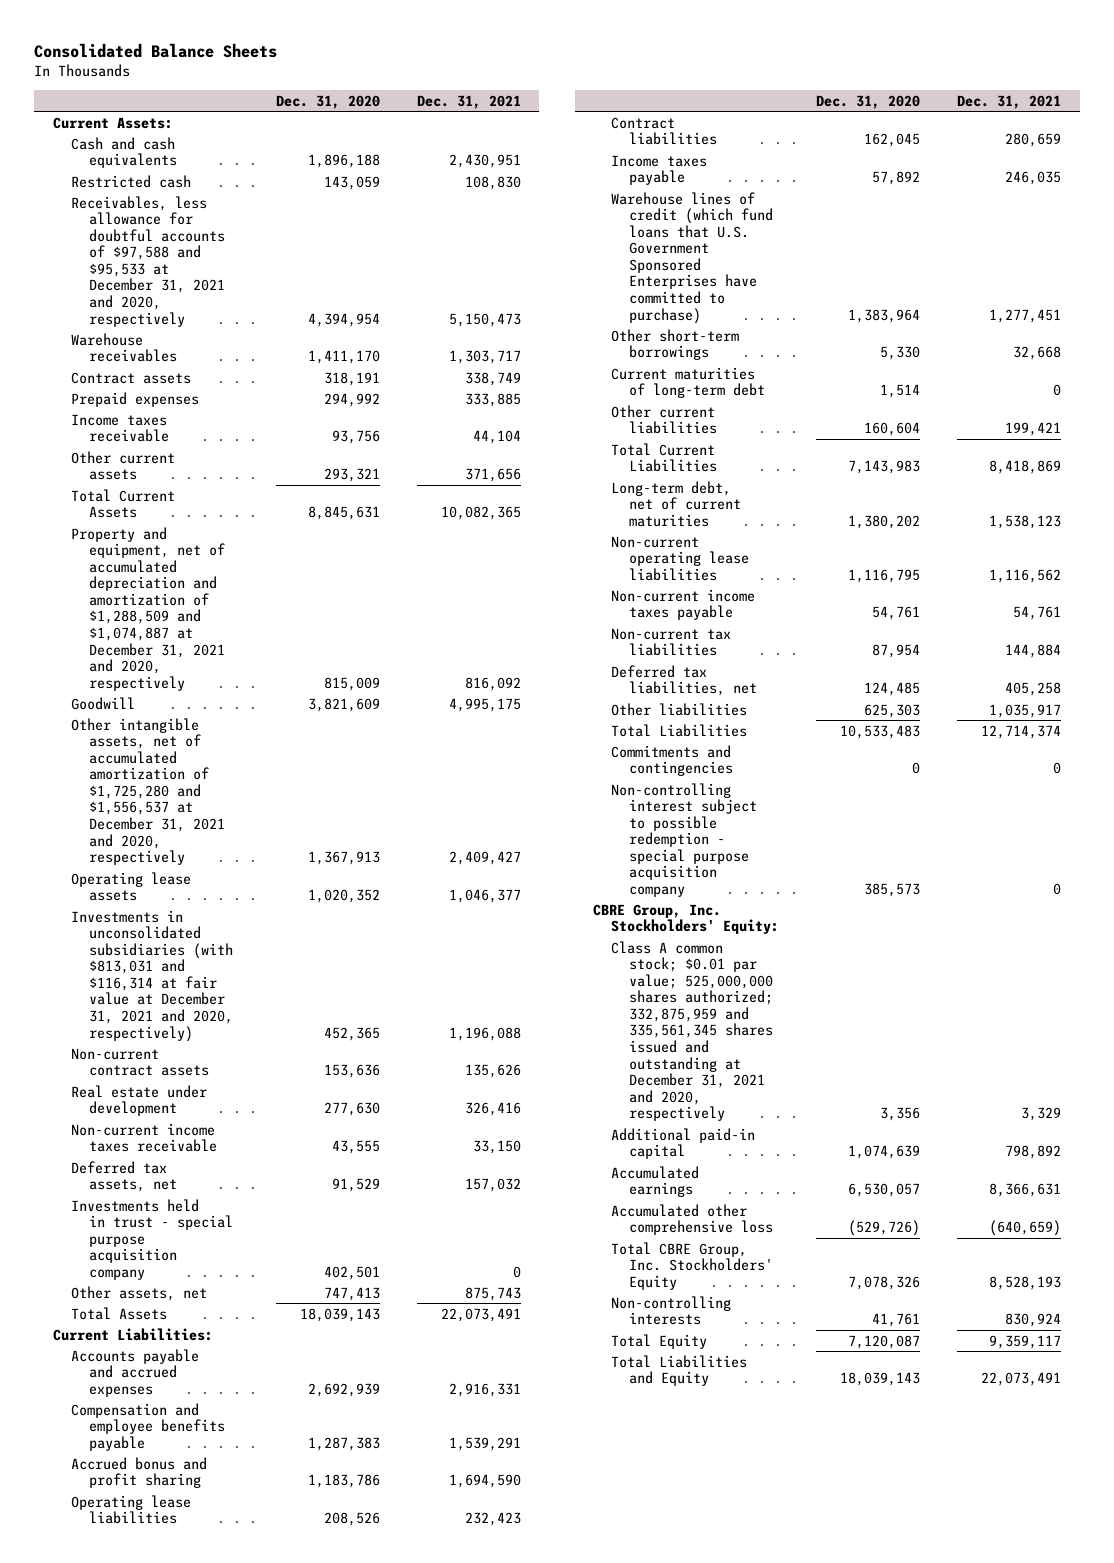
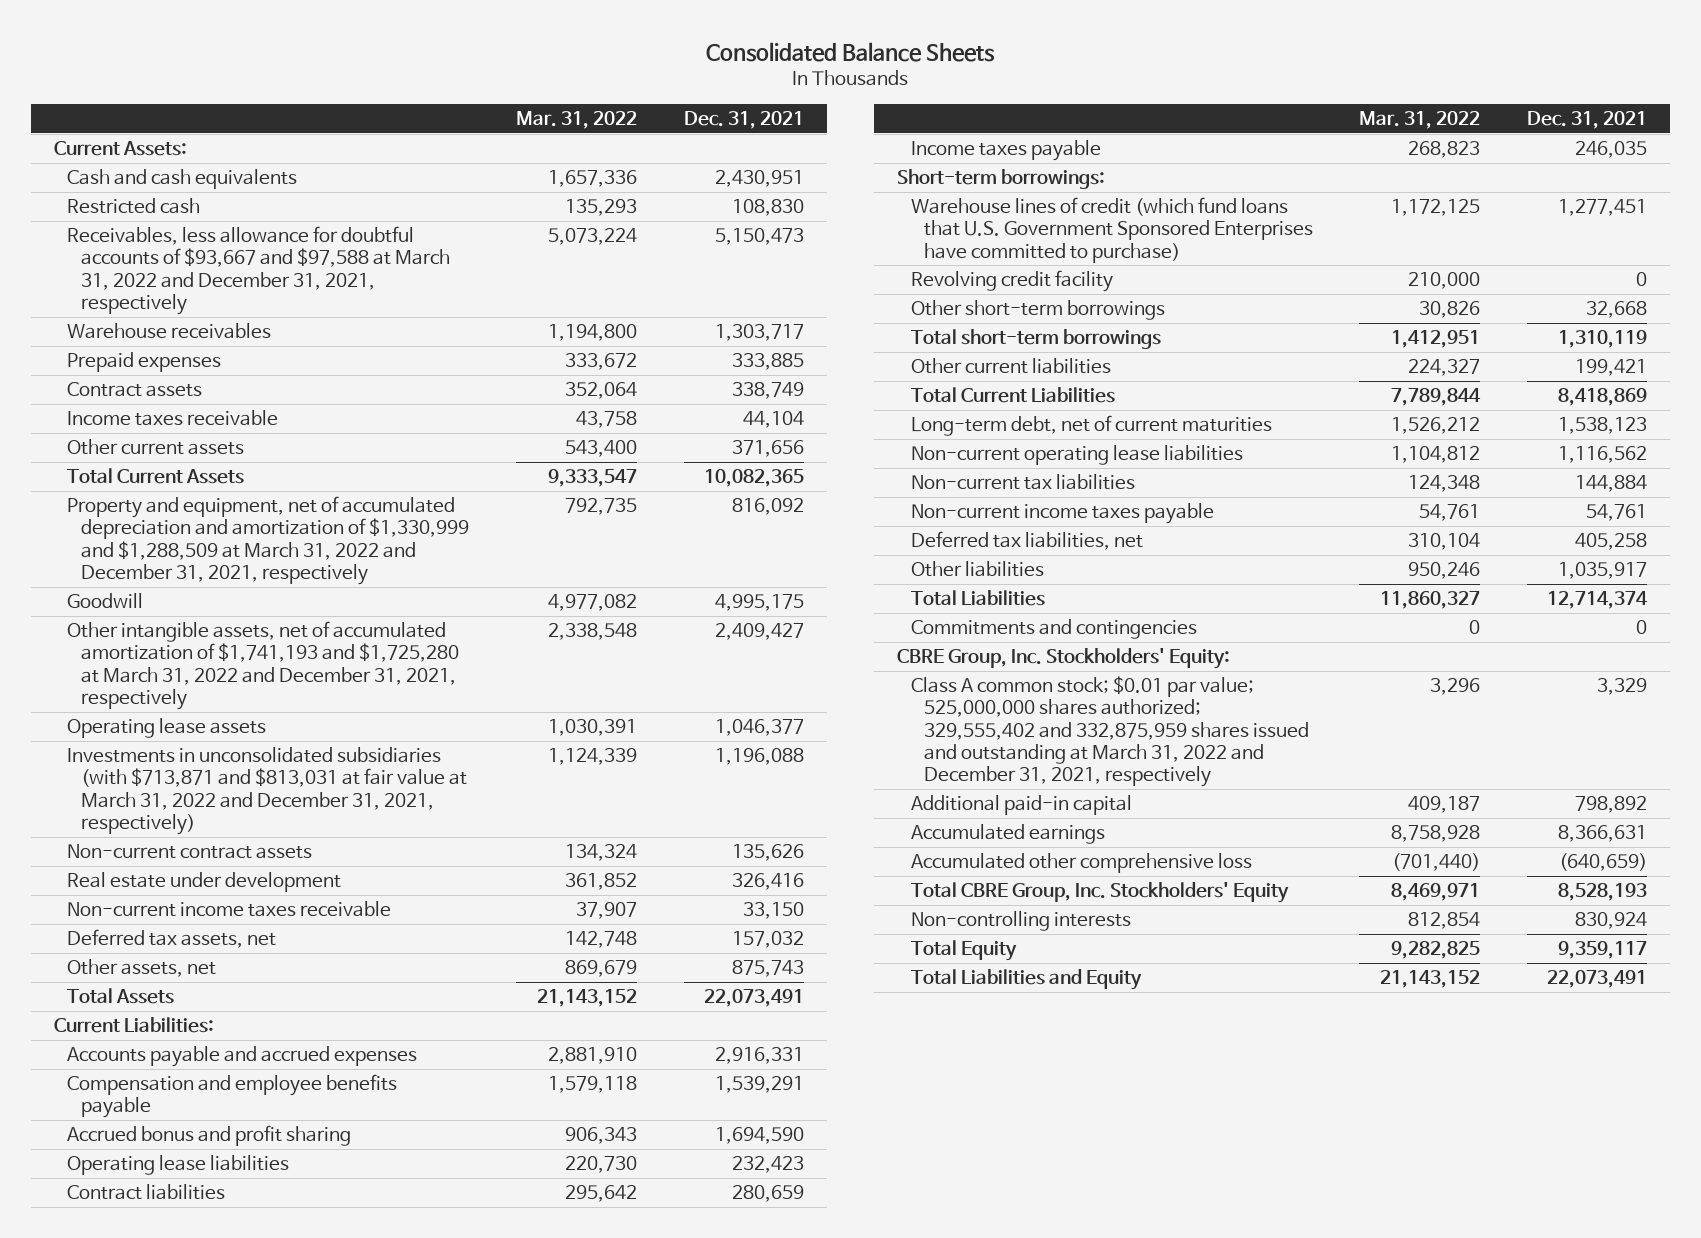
[275,94,380,109] Dec. 31, 2020 -> none
none -> [516,111,638,130] Mar. 31, 2022
[70,195,225,327] Receivables, less allowance for doubtful accounts of $97,588 and $95,533 at December 31, 2021 and 2020, respectively -> [67,226,450,315] Receivables, less allowance for doubtful accounts of $93,667 and $97,588 at March 31, 2022 and December 31, 2021, respectively
[70,371,191,384] Contract assets -> [67,382,203,398] Contract assets
[70,526,225,691] Property and equipment, net of accumulated depreciation and amortization of $1,288,509 and $1,074,887 at December 31, 2021 and 2020, respectively -> [67,496,469,585] Property and equipment, net of accumulated depreciation and amortization of $1,330,999 and $1,288,509 at March 31, 2022 and December 31, 2021, respectively
[70,717,225,866] Other intangible assets, net of accumulated amortization of $1,725,280 and $1,556,537 at December 31, 2021 and 2020, respectively -> [67,621,459,710] Other intangible assets, net of accumulated amortization of $1,741,193 and $1,725,280 at March 31, 2022 and December 31, 2021, respectively
[70,909,233,1042] Investments in unconsolidated subsidiaries (with $813,031 and $116,314 at fair value at December 31, 2021 and 2020, respectively) -> [67,747,467,835] Investments in unconsolidated subsidiaries (with $713,871 and $813,031 at fair value at March 31, 2022 and December 31, 2021, respectively)
[70,1198,233,1280] Investments held in trust - special purpose acquisition company -> none
none -> [897,169,1106,190] Short-term borrowings:
none -> [910,270,1113,293] Revolving credit facility
[611,366,766,399] Current maturities of long-term debt -> none
none -> [910,329,1161,350] Total short-term borrowings
[611,588,756,621] Non-current income taxes payable -> [910,503,1214,525] Non-current income taxes payable
[611,782,758,897] Non-controlling interest subject to possible redemption - special purpose acquisition company -> none
[611,940,774,1122] Class A common stock; $0.01 par value; 525,000,000 shares authorized; 332,875,959 and 335,561,345 shares issued and outstanding at December 31, 2021 and 2020, respectively -> [910,676,1309,787] Class A common stock; $0.01 par value; 525,000,000 shares authorized; 329,555,402 and 332,875,959 shares issued and outstanding at March 31, 2022 and December 31, 2021, respectively

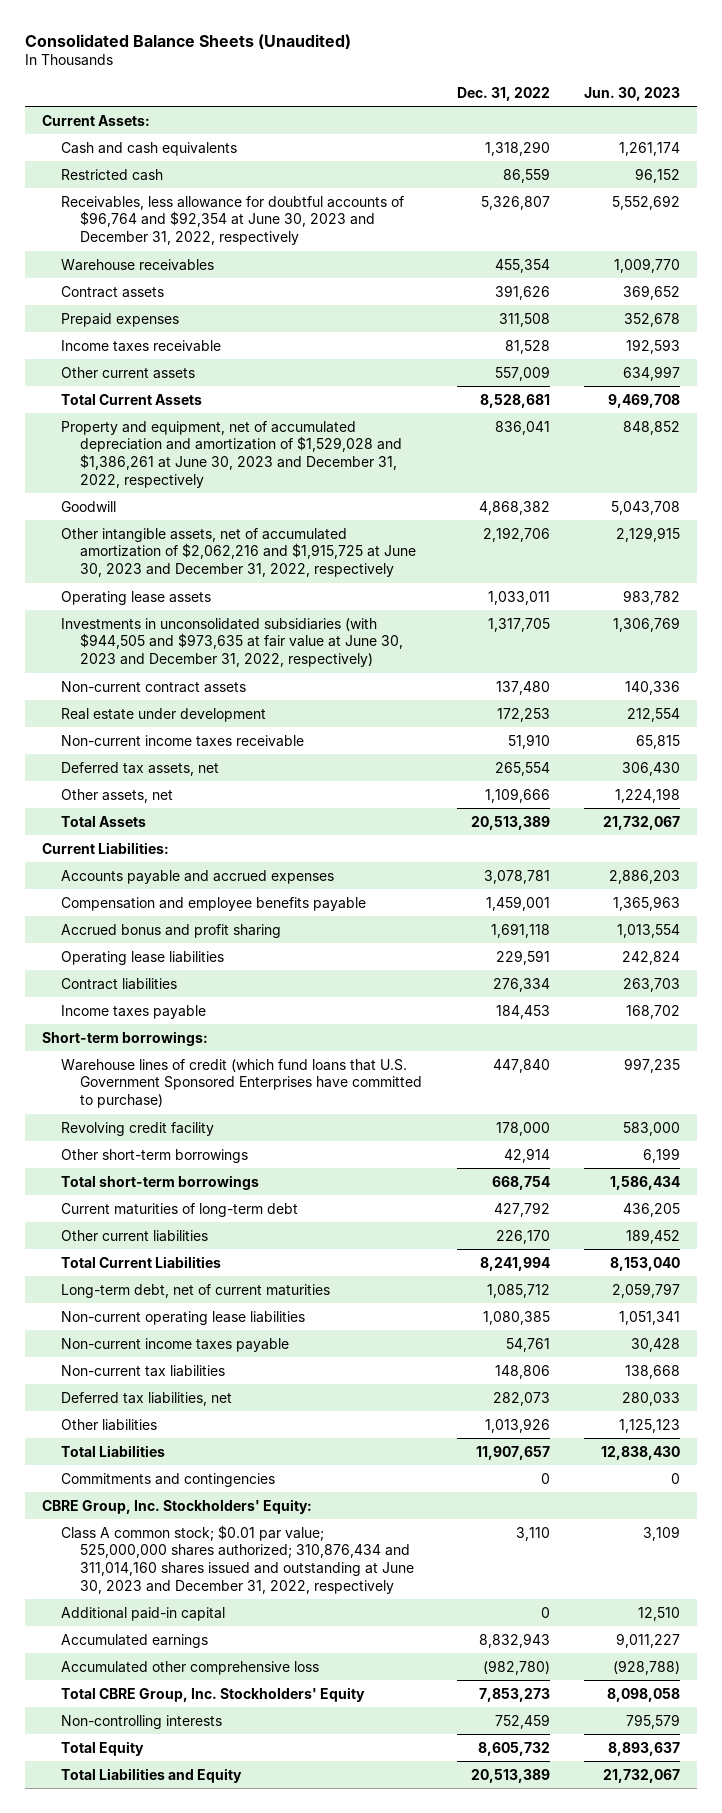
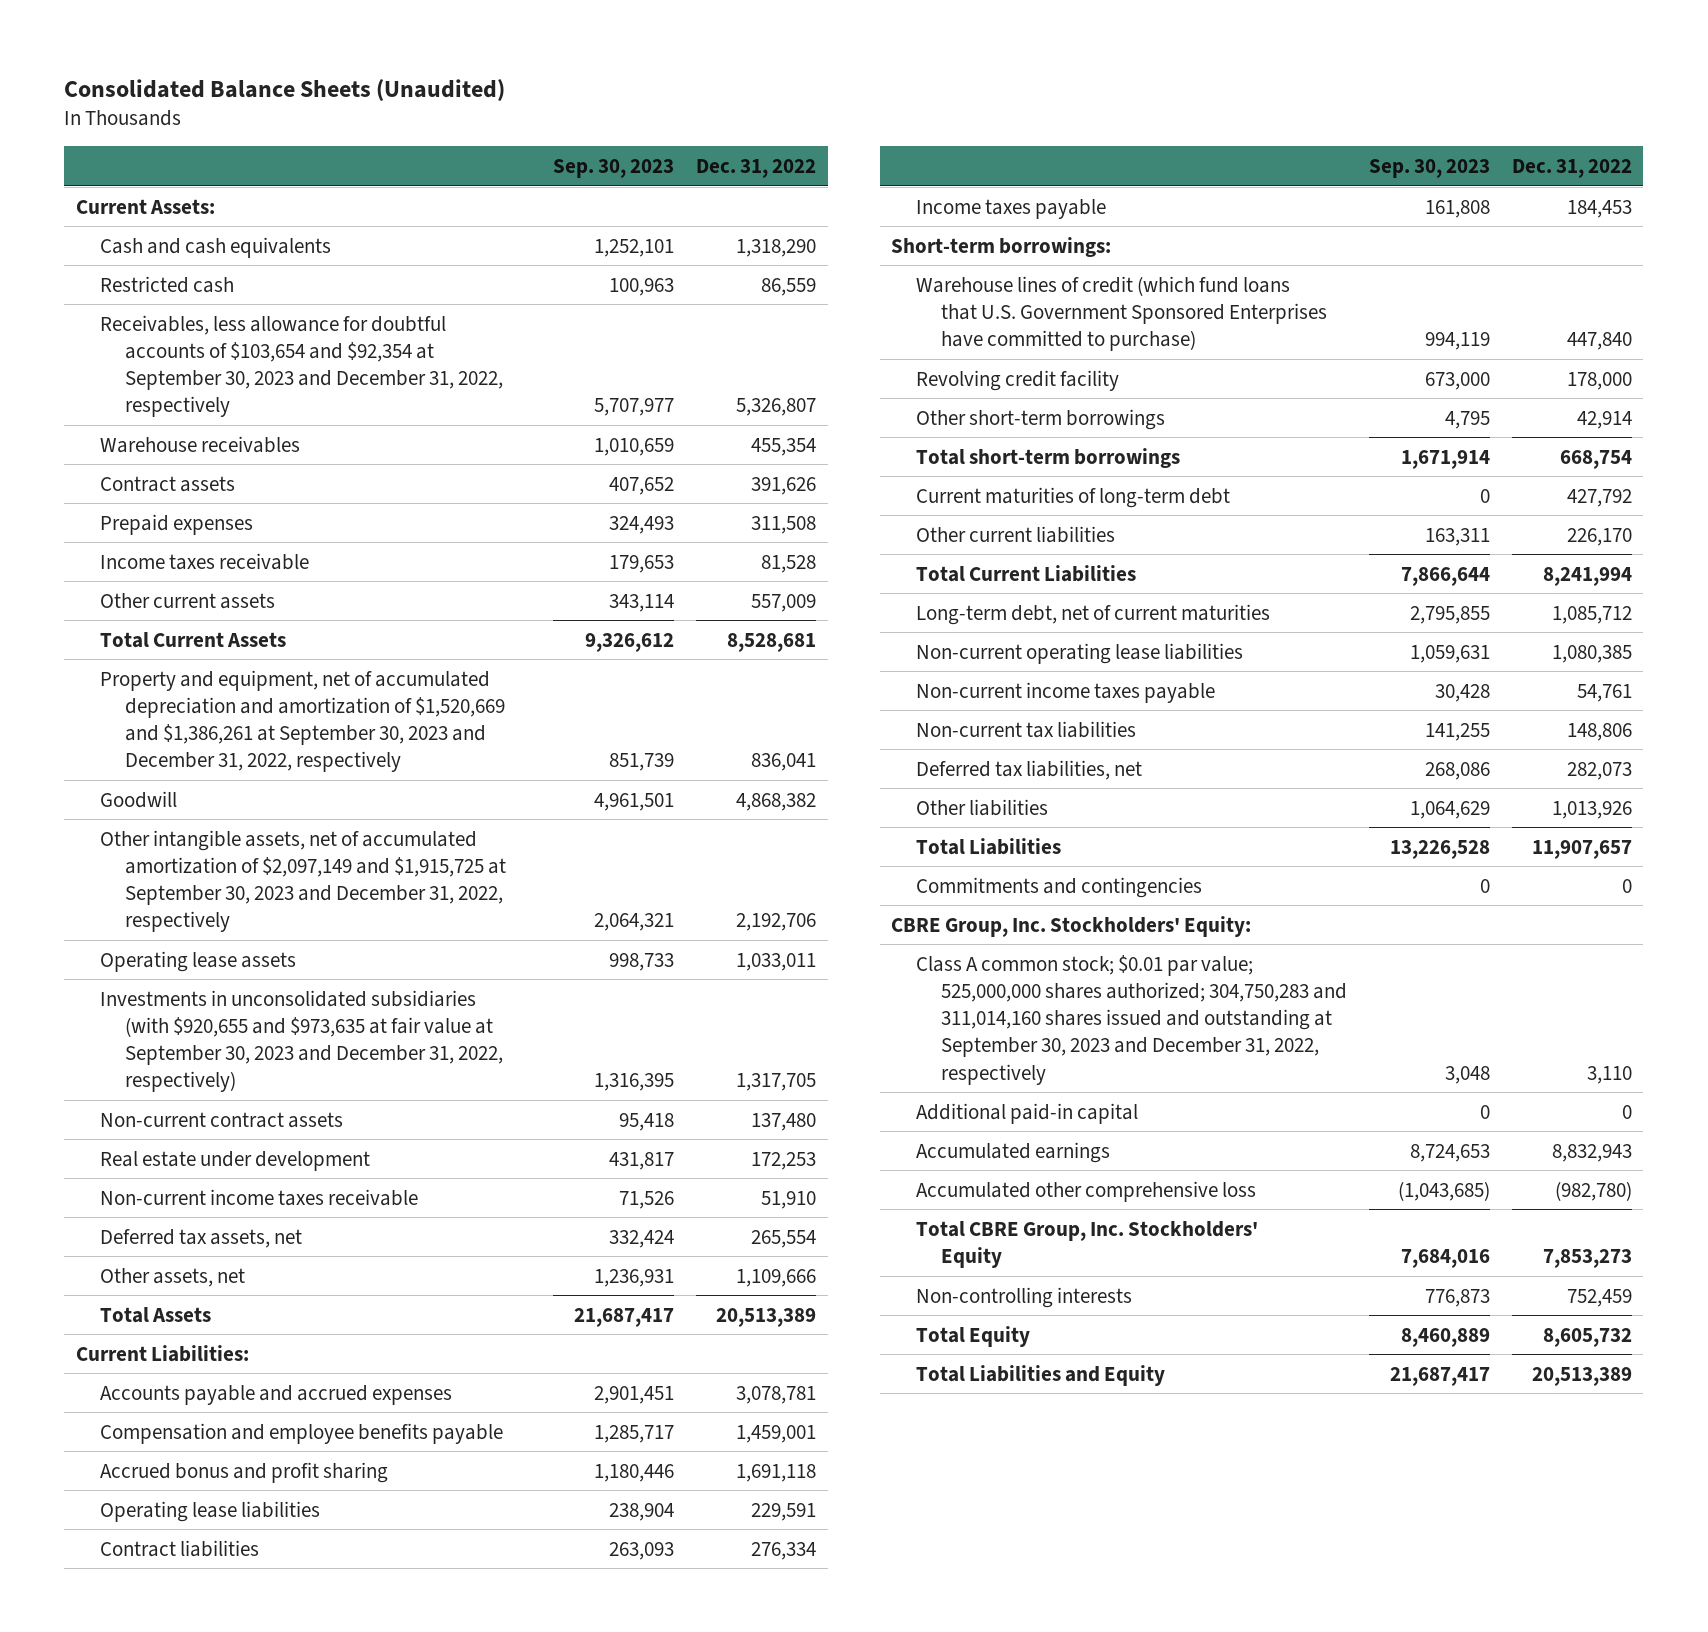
[584,86,681,101] Jun. 30, 2023 -> none
none -> [553,159,675,179] Sep. 30, 2023
[61,195,405,246] Receivables, less allowance for doubtful accounts of $96,764 and $92,354 at June 30, 2023 and December 31, 2022, respectively -> [100,314,504,418] Receivables, less allowance for doubtful accounts of $103,654 and $92,354 at September 30, 2023 and December 31, 2022, respectively
[61,420,403,488] Property and equipment, net of accumulated depreciation and amortization of $1,529,028 and $1,386,261 at June 30, 2023 and December 31, 2022, respectively -> [100,669,506,773] Property and equipment, net of accumulated depreciation and amortization of $1,520,669 and $1,386,261 at September 30, 2023 and December 31, 2022, respectively
[61,527,417,578] Other intangible assets, net of accumulated amortization of $2,062,216 and $1,915,725 at June 30, 2023 and December 31, 2022, respectively -> [100,829,507,933] Other intangible assets, net of accumulated amortization of $2,097,149 and $1,915,725 at September 30, 2023 and December 31, 2022, respectively
[61,617,404,668] Investments in unconsolidated subsidiaries (with $944,505 and $973,635 at fair value at June 30, 2023 and December 31, 2022, respectively) -> [100,989,504,1093] Investments in unconsolidated subsidiaries (with $920,655 and $973,635 at fair value at September 30, 2023 and December 31, 2022, respectively)
[61,1524,415,1594] Class A common stock; $0.01 par value; 525,000,000 shares authorized; 310,876,434 and 311,014,160 shares issued and outstanding at June 30, 2023 and December 31, 2022, respectively -> [916,954,1347,1085] Class A common stock; $0.01 par value; 525,000,000 shares authorized; 304,750,283 and 311,014,160 shares issued and outstanding at September 30, 2023 and December 31, 2022, respectively

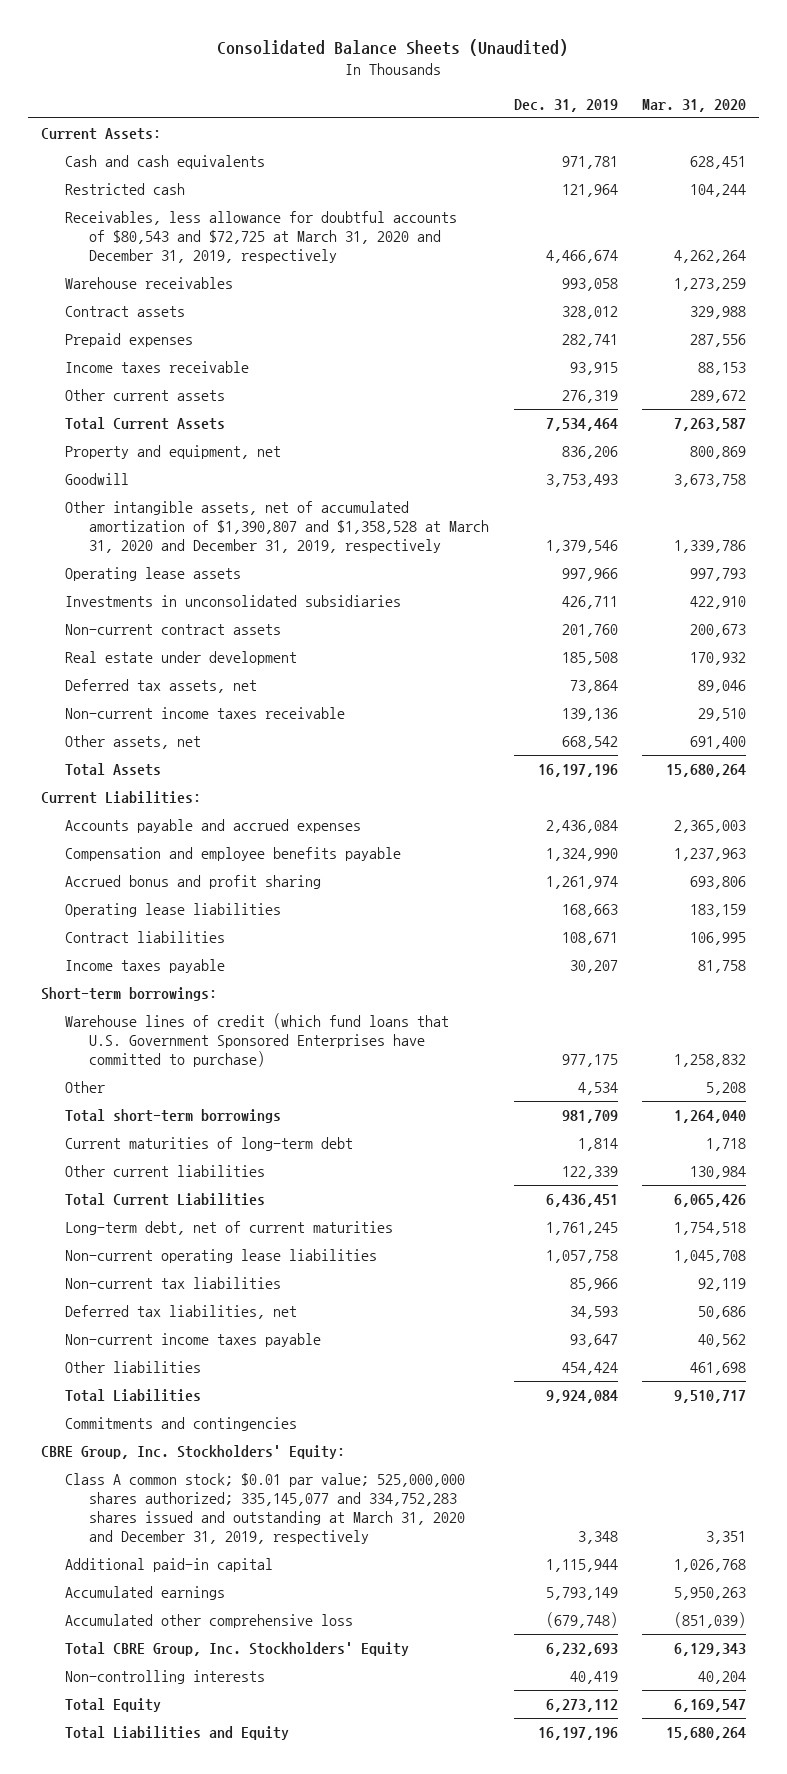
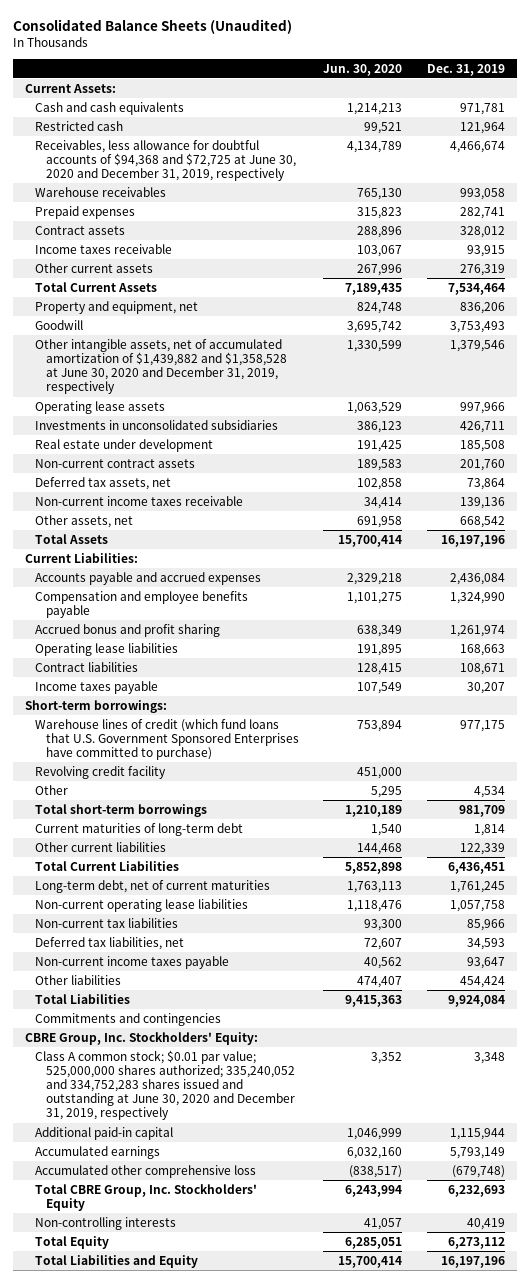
[642,98,747,112] Mar. 31, 2020 -> none
none -> [323,63,403,76] Jun. 30, 2020
[64,211,457,264] Receivables, less allowance for doubtful accounts of $80,543 and $72,725 at March 31, 2020 and December 31, 2019, respectively -> [35,139,296,182] Receivables, less allowance for doubtful accounts of $94,368 and $72,725 at June 30, 2020 and December 31, 2019, respectively
[64,306,185,318] Contract assets -> [35,225,126,235] Contract assets
[64,501,489,554] Other intangible assets, net of accumulated amortization of $1,390,807 and $1,358,528 at March 31, 2020 and December 31, 2019, respectively -> [35,338,287,395] Other intangible assets, net of accumulated amortization of $1,439,882 and $1,358,528 at June 30, 2020 and December 31, 2019, respectively
[64,624,281,636] Non-current contract assets -> [35,458,196,468] Non-current contract assets
none -> [35,765,167,779] Revolving credit facility
[64,1473,465,1545] Class A common stock; $0.01 par value; 525,000,000 shares authorized; 335,145,077 and 334,752,283 shares issued and outstanding at March 31, 2020 and December 31, 2019, respectively -> [35,1049,295,1121] Class A common stock; $0.01 par value; 525,000,000 shares authorized; 335,240,052 and 334,752,283 shares issued and outstanding at June 30, 2020 and December 31, 2019, respectively

